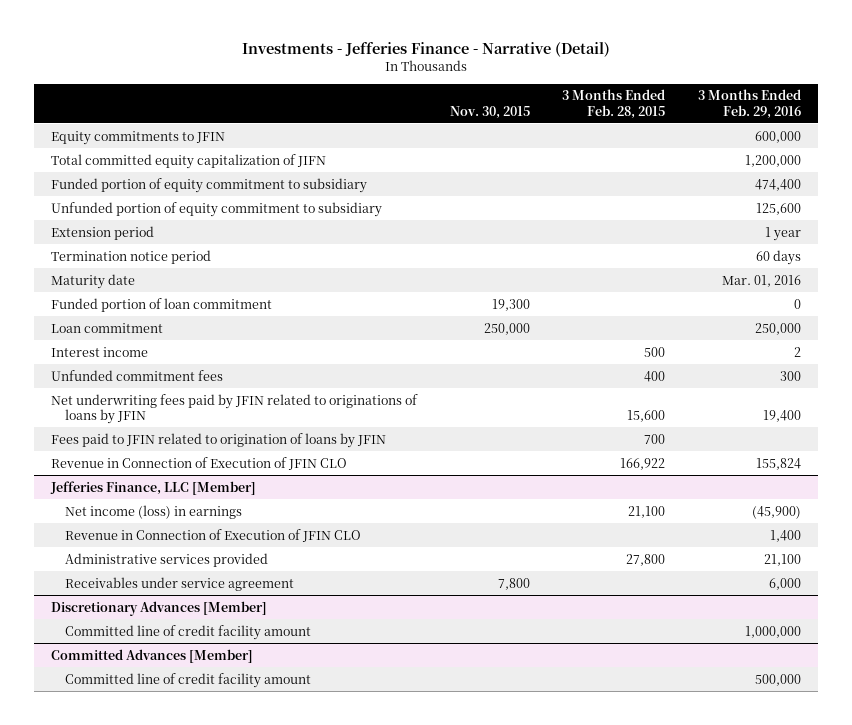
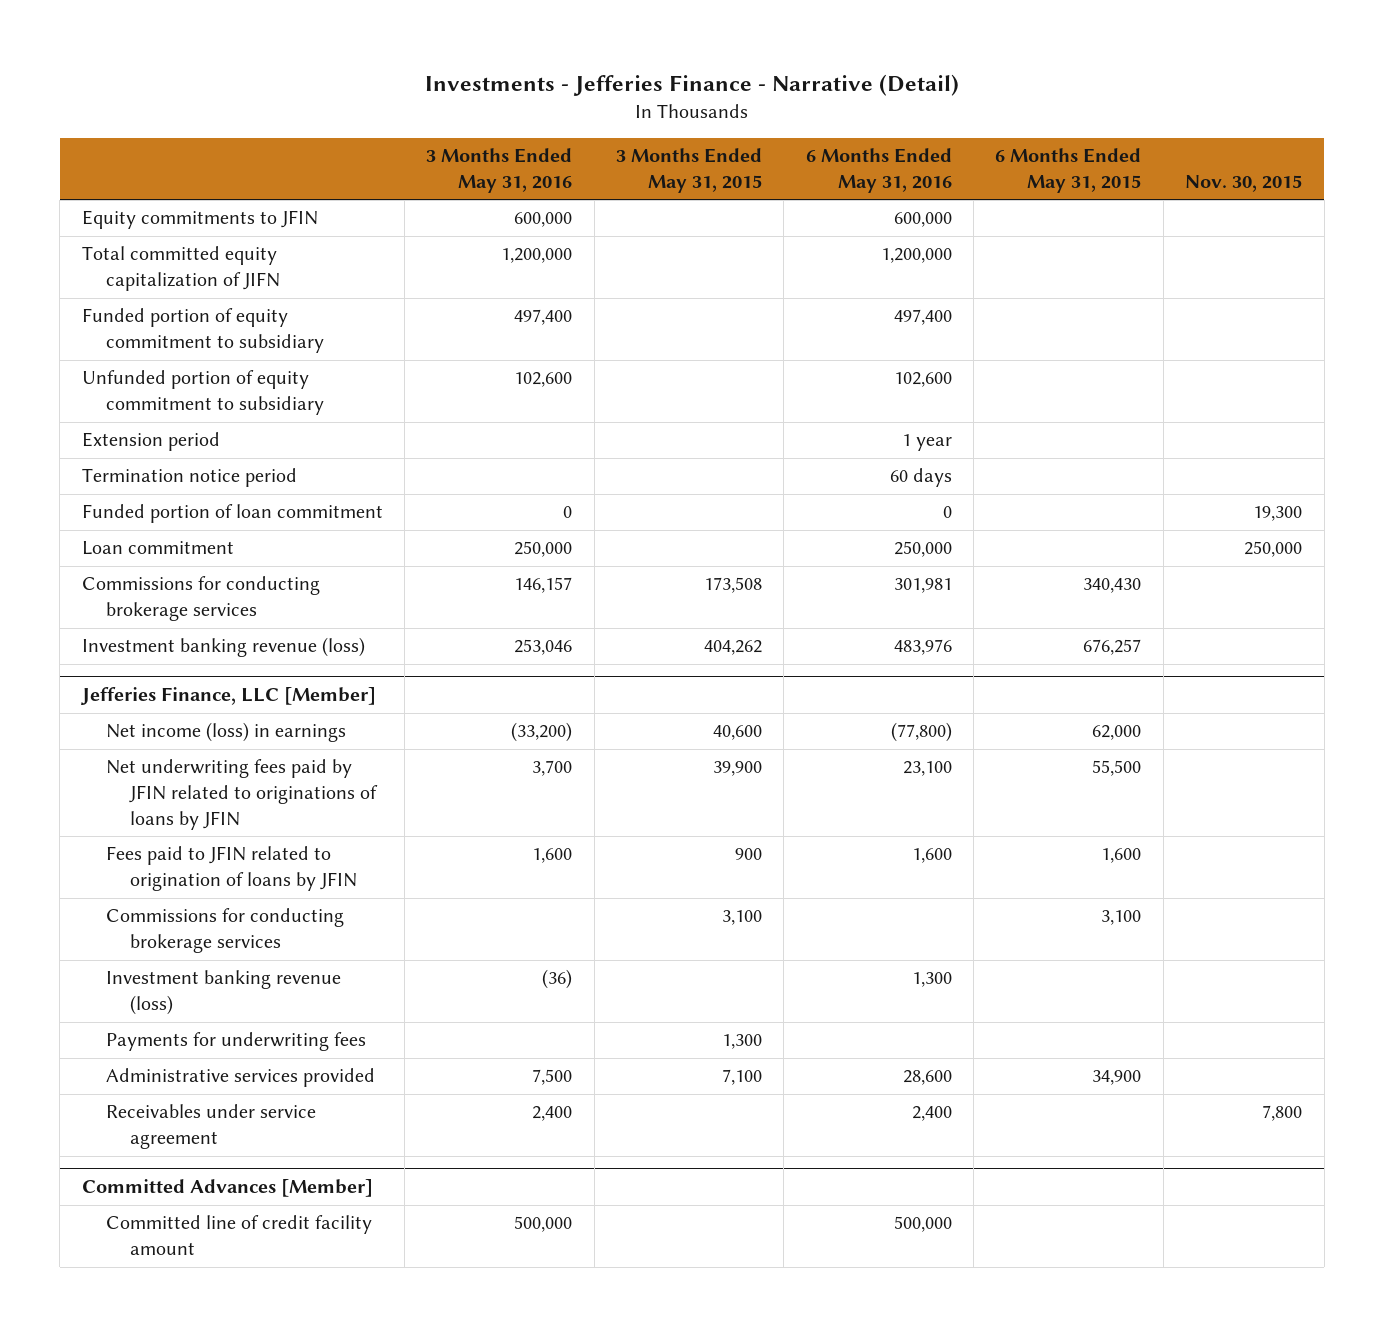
[562,89,666,119] 3 Months Ended Feb. 28, 2015 -> none
[698,89,802,119] 3 Months Ended Feb. 29, 2016 -> none
none -> [426,148,573,193] 3 Months Ended May 31, 2016
none -> [616,148,763,193] 3 Months Ended May 31, 2015
none -> [805,148,952,193] 6 Months Ended May 31, 2016
none -> [995,148,1142,193] 6 Months Ended May 31, 2015
[50,273,135,289] Maturity date -> none
[50,346,148,357] Interest income -> none
[50,369,223,381] Unfunded commitment fees -> none
[50,393,418,424] Net underwriting fees paid by JFIN related to originations of loans by JFIN -> none
[50,432,386,448] Fees paid to JFIN related to origination of loans by JFIN -> none
[50,456,347,470] Revenue in Connection of Execution of JFIN CLO -> [81,576,320,622] Commissions for conducting brokerage services
none -> [81,637,365,658] Investment banking revenue (loss)
none -> [105,759,378,830] Net underwriting fees paid by JFIN related to originations of loans by JFIN
none -> [105,846,357,892] Fees paid to JFIN related to origination of loans by JFIN
[65,528,362,542] Revenue in Connection of Execution of JFIN CLO -> [105,908,344,954] Commissions for conducting brokerage services
none -> [105,970,341,1016] Investment banking revenue (loss)
none -> [105,1032,366,1052] Payments for underwriting fees
[50,600,267,616] Discretionary Advances [Member] -> none
[65,624,312,640] Committed line of credit facility amount -> none

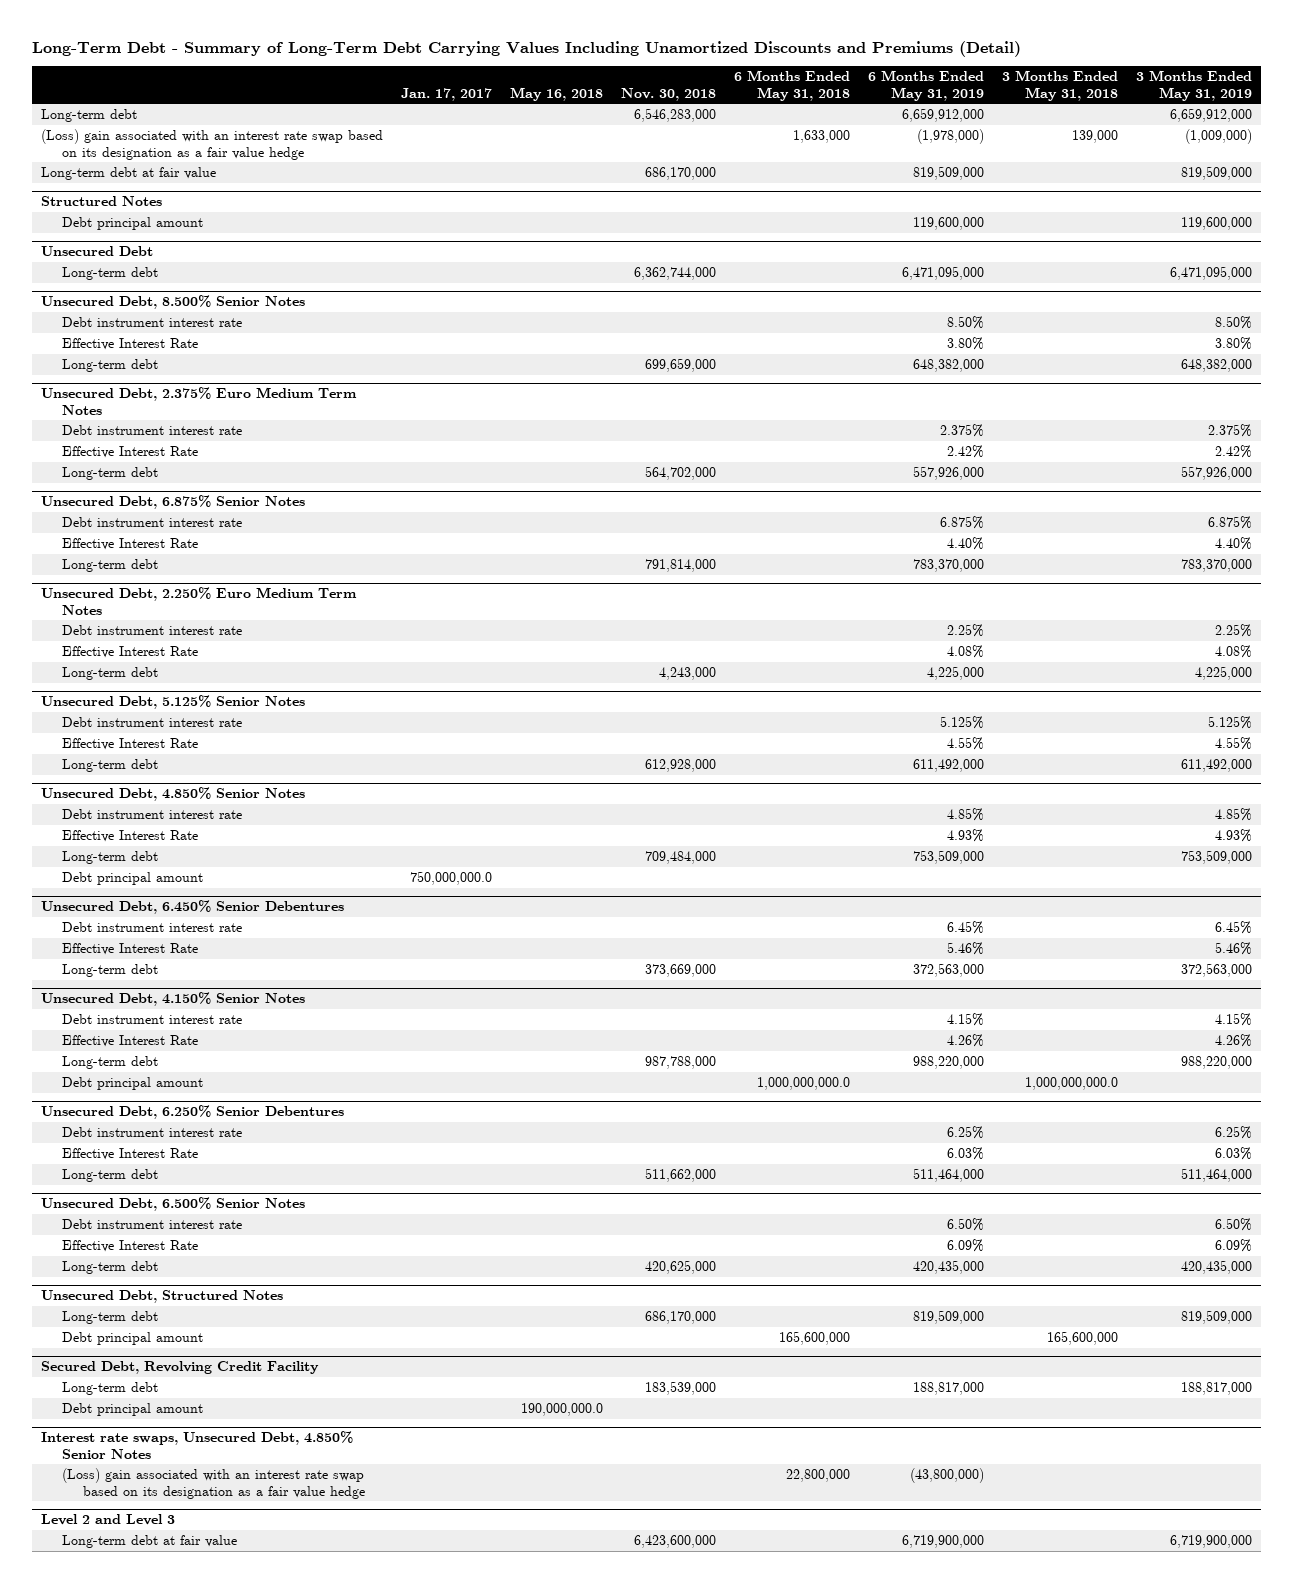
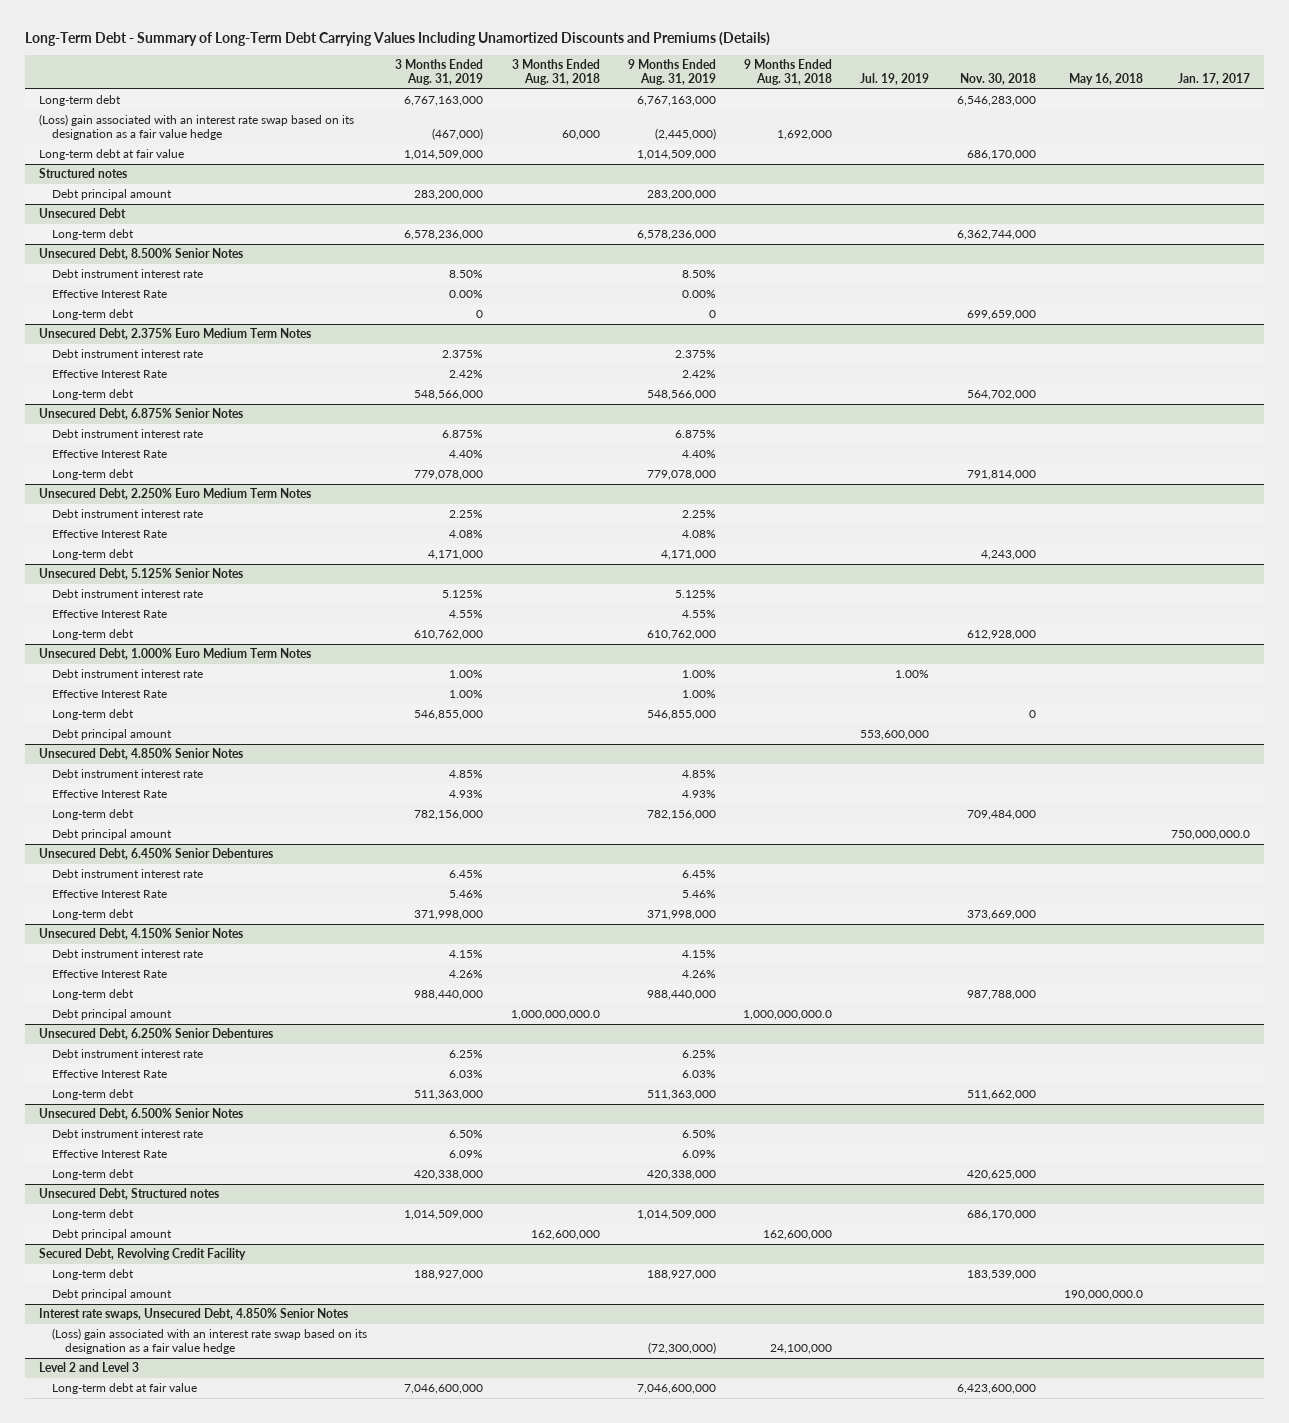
[31,40,1021,57] Long-Term Debt - Summary of Long-Term Debt Carrying Values Including Unamortized Discounts and Premiums (Detail) -> [25,32,771,47] Long-Term Debt - Summary of Long-Term Debt Carrying Values Including Unamortized Discounts and Premiums (Details)
[734,70,851,101] 6 Months Ended May 31, 2018 -> none
[868,70,985,101] 6 Months Ended May 31, 2019 -> none
[1002,70,1119,101] 3 Months Ended May 31, 2018 -> none
[1136,70,1253,101] 3 Months Ended May 31, 2019 -> none
none -> [394,58,483,86] 3 Months Ended Aug. 31, 2019
none -> [511,58,600,86] 3 Months Ended Aug. 31, 2018
none -> [627,58,716,86] 9 Months Ended Aug. 31, 2019
none -> [744,58,833,86] 9 Months Ended Aug. 31, 2018
none -> [860,73,930,86] Jul. 19, 2019
[40,196,162,207] Structured Notes -> [39,167,128,178] Structured notes
none -> [39,647,312,660] Unsecured Debt, 1.000% Euro Medium Term Notes
none -> [52,668,204,678] Debt instrument interest rate
none -> [52,688,168,698] Effective Interest Rate
none -> [52,708,135,720] Long-term debt
none -> [52,728,173,740] Debt principal amount
[40,1290,283,1304] Unsecured Debt, Structured Notes -> [39,1187,220,1200] Unsecured Debt, Structured notes

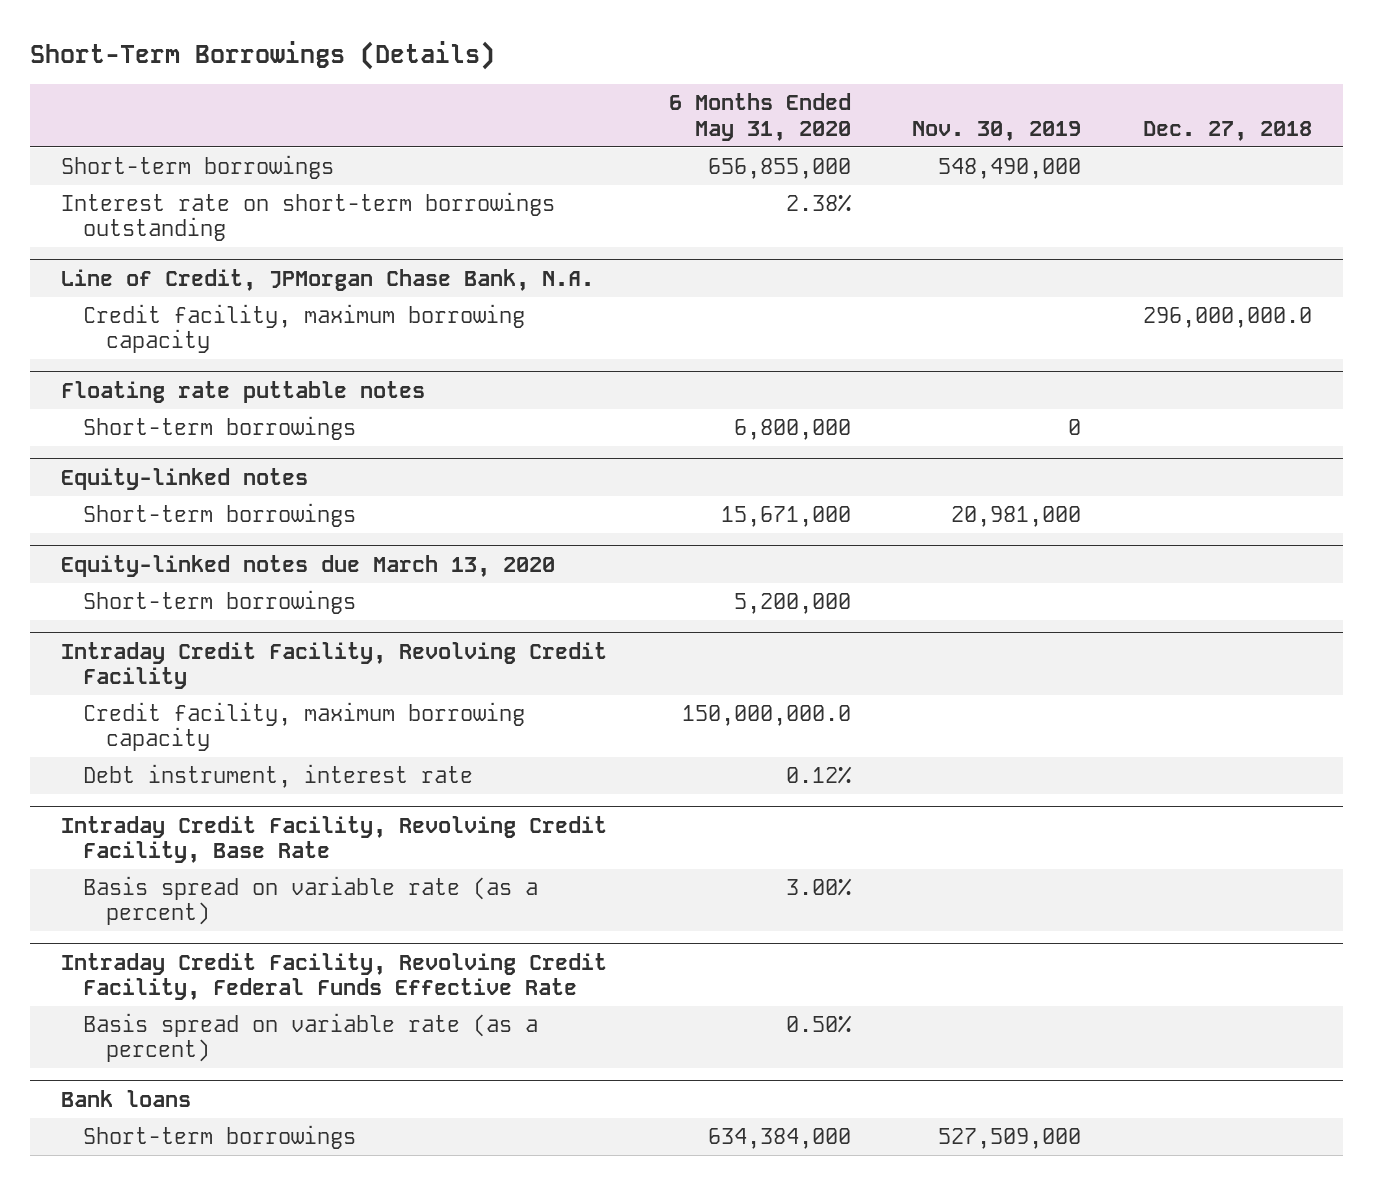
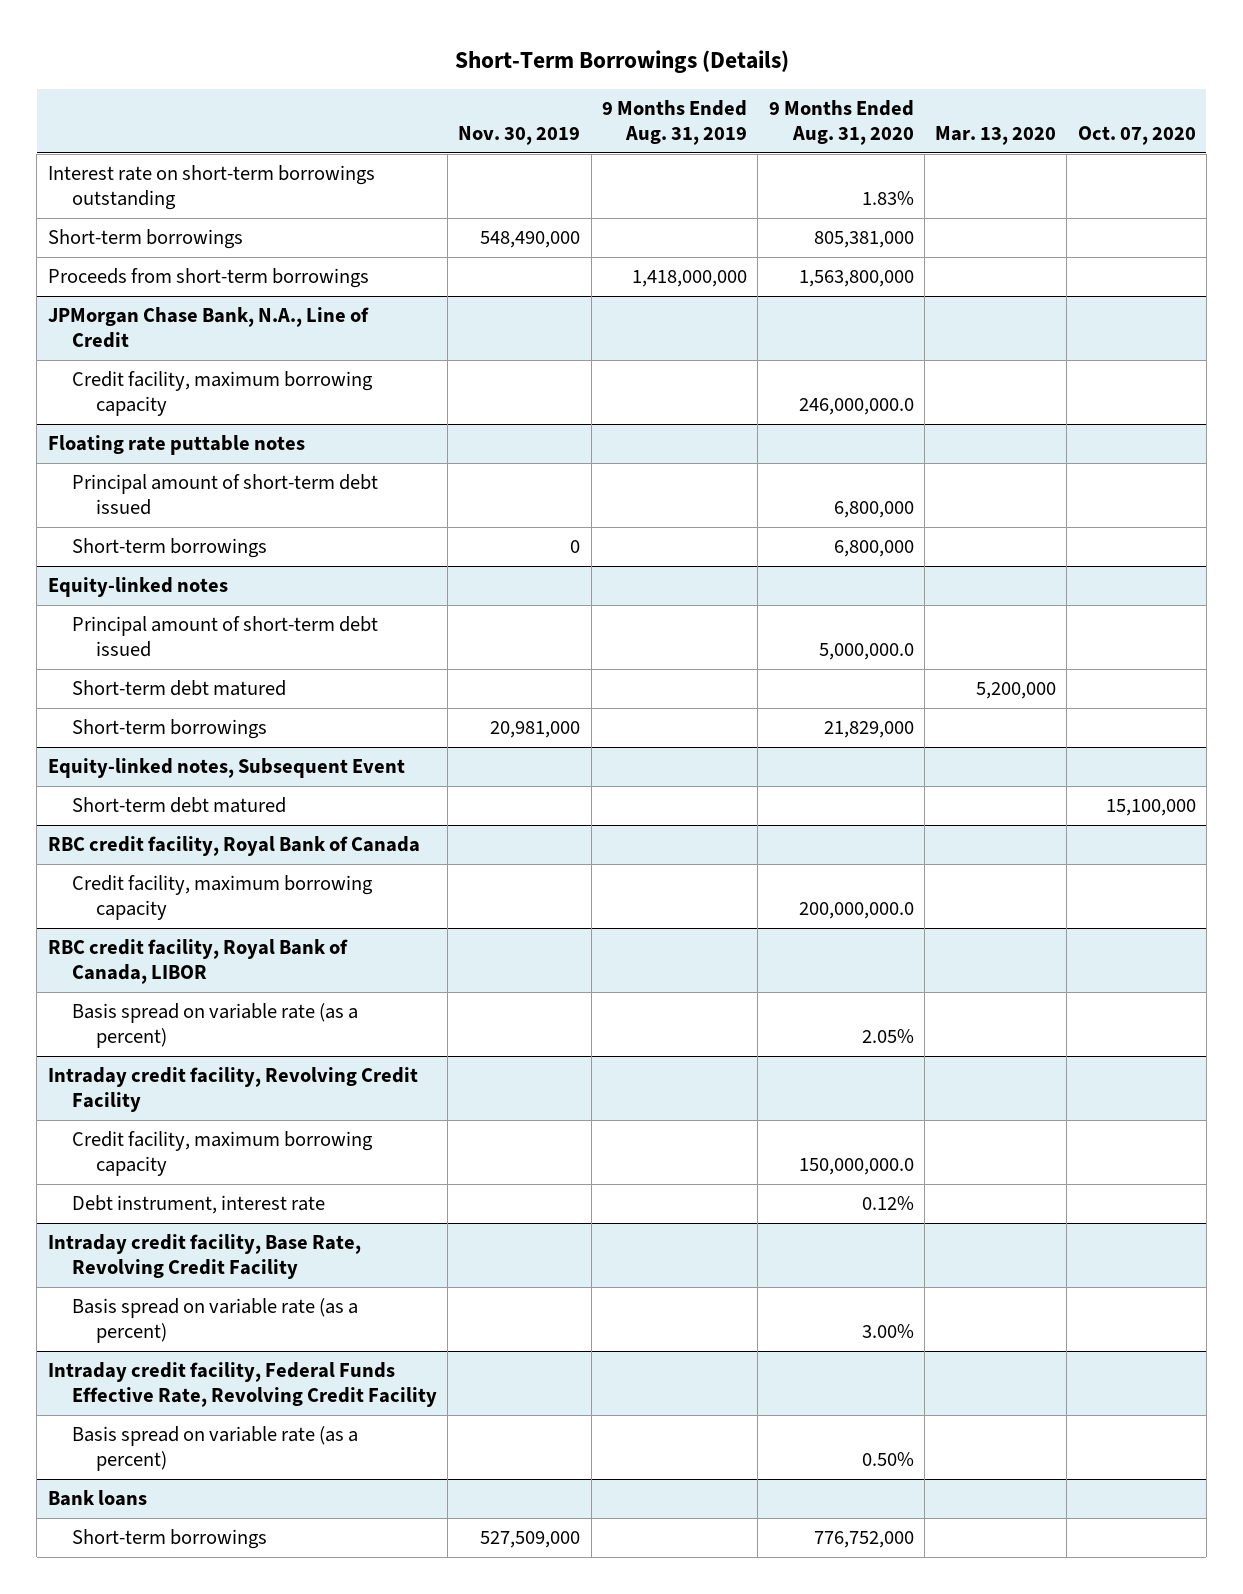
[668,93,851,141] 6 Months Ended May 31, 2020 -> none
[1143,120,1313,141] Dec. 27, 2018 -> none
none -> [601,100,747,146] 9 Months Ended Aug. 31, 2019
none -> [768,100,914,146] 9 Months Ended Aug. 31, 2020
none -> [935,126,1057,146] Mar. 13, 2020
none -> [1077,126,1196,146] Oct. 07, 2020
[60,155,334,180] Short-term borrowings -> [47,229,243,250] Short-term borrowings
none -> [47,268,369,289] Proceeds from short-term borrowings
[60,268,594,291] Line of Credit, JPMorgan Chase Bank, N.A. -> [47,307,369,349] JPMorgan Chase Bank, N.A., Line of Credit
none -> [71,474,378,516] Principal amount of short-term debt issued
none -> [71,616,378,658] Principal amount of short-term debt issued
none -> [71,680,286,697] Short-term debt matured
[60,554,555,577] Equity-linked notes due March 13, 2020 -> none
[83,590,357,615] Short-term borrowings -> none
none -> [47,758,405,779] Equity-linked notes, Subsequent Event
none -> [71,797,286,814] Short-term debt matured
none -> [47,836,420,857] RBC credit facility, Royal Bank of Canada
none -> [71,875,373,921] Credit facility, maximum borrowing capacity
none -> [47,939,348,985] RBC credit facility, Royal Bank of Canada, LIBOR
none -> [71,1003,358,1049] Basis spread on variable rate (as a percent)
[60,641,607,689] Intraday Credit Facility, Revolving Credit Facility -> [47,1067,418,1113] Intraday credit facility, Revolving Credit Facility
[60,815,607,863] Intraday Credit Facility, Revolving Credit Facility, Base Rate -> [47,1234,361,1280] Intraday credit facility, Base Rate, Revolving Credit Facility
[60,952,607,1000] Intraday Credit Facility, Revolving Credit Facility, Federal Funds Effective Rate -> [47,1362,437,1408] Intraday credit facility, Federal Funds Effective Rate, Revolving Credit Facility

